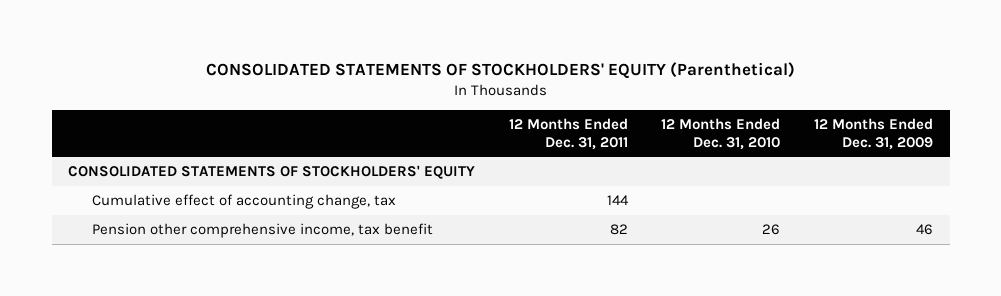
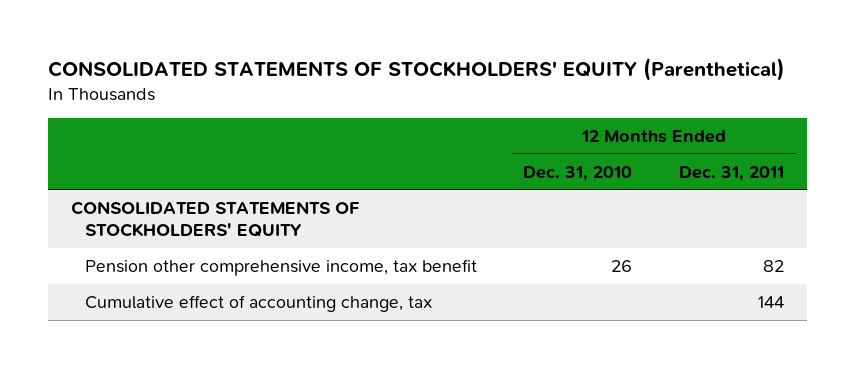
[813,117,933,150] 12 Months Ended Dec. 31, 2009 -> none
[91,193,396,209] Cumulative effect of accounting change, tax -> [84,294,432,312] Cumulative effect of accounting change, tax

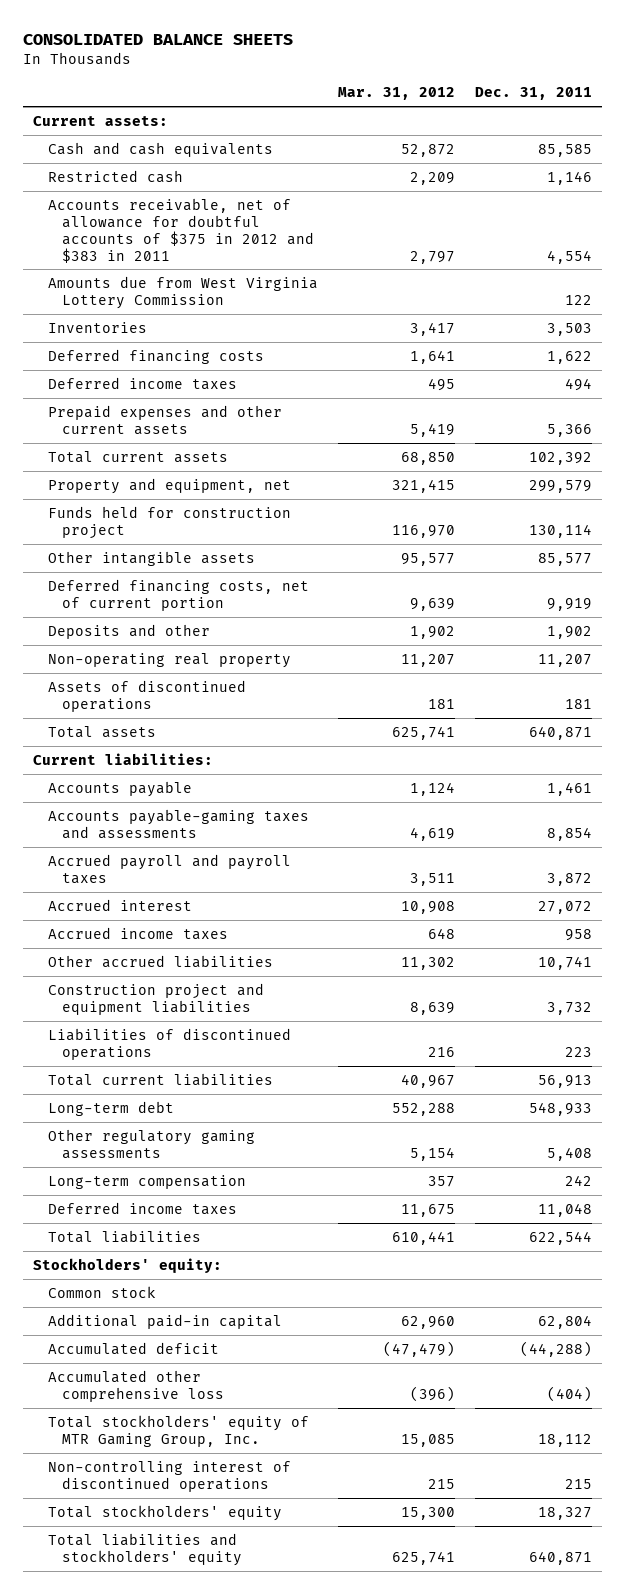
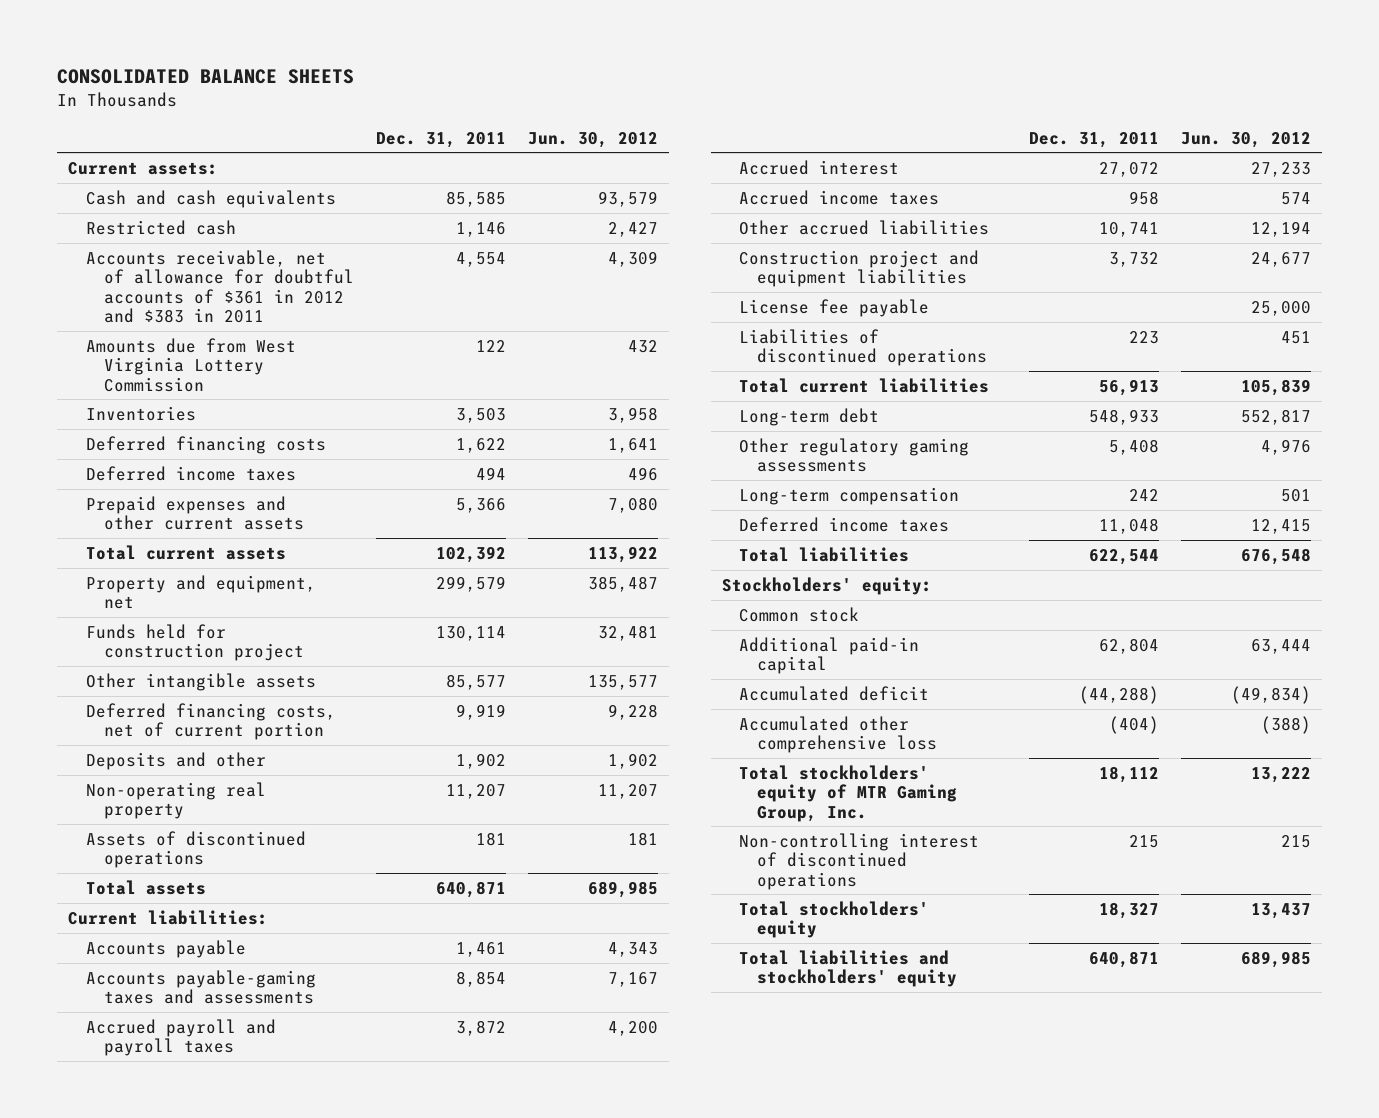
[337,87,455,101] Mar. 31, 2012 -> none
none -> [527,131,658,148] Jun. 30, 2012
[47,197,315,263] Accounts receivable, net of allowance for doubtful accounts of $375 in 2012 and $383 in 2011 -> [85,249,354,323] Accounts receivable, net of allowance for doubtful accounts of $361 in 2012 and $383 in 2011
none -> [739,298,930,317] License fee payable

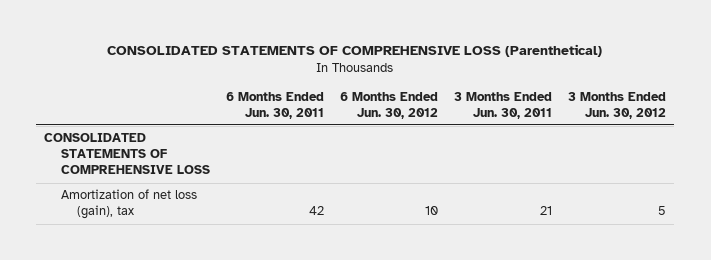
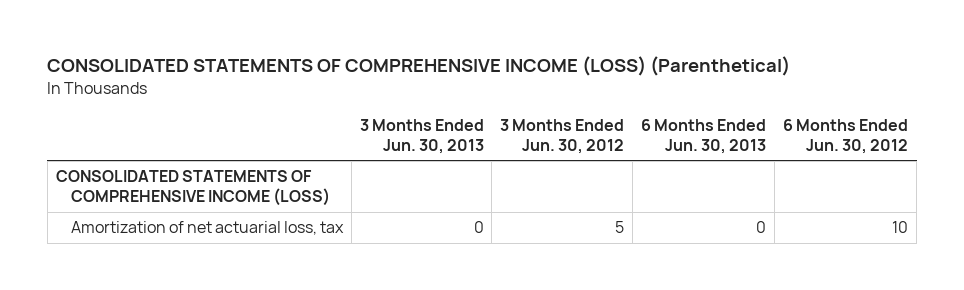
[107,44,603,58] CONSOLIDATED STATEMENTS OF COMPREHENSIVE LOSS (Parenthetical) -> [47,55,791,76] CONSOLIDATED STATEMENTS OF COMPREHENSIVE INCOME (LOSS) (Parenthetical)
[225,91,324,119] 6 Months Ended Jun. 30, 2011 -> none
[454,91,553,119] 3 Months Ended Jun. 30, 2011 -> none
none -> [359,118,484,154] 3 Months Ended Jun. 30, 2013
none -> [641,118,767,154] 6 Months Ended Jun. 30, 2013
[44,133,210,175] CONSOLIDATED STATEMENTS OF COMPREHENSIVE LOSS -> [55,170,330,207] CONSOLIDATED STATEMENTS OF COMPREHENSIVE INCOME (LOSS)
[60,189,197,220] Amortization of net loss (gain), tax -> [70,221,344,236] Amortization of net actuarial loss, tax

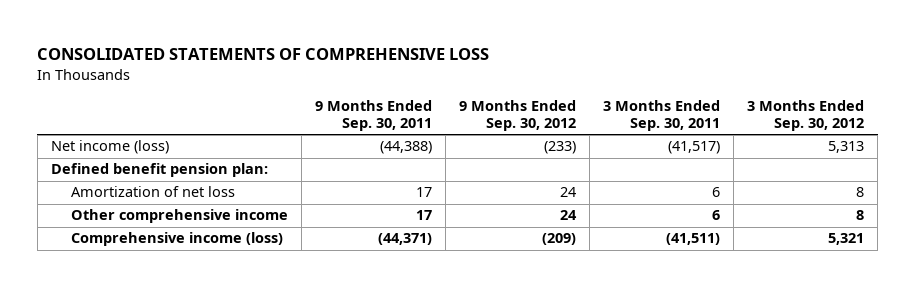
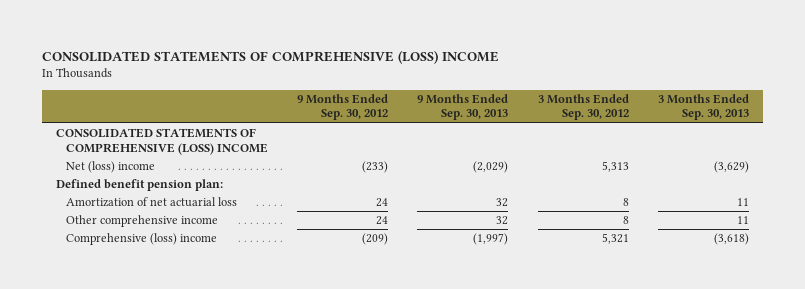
[37,47,490,60] CONSOLIDATED STATEMENTS OF COMPREHENSIVE LOSS -> [41,49,499,64] CONSOLIDATED STATEMENTS OF COMPREHENSIVE (LOSS) INCOME
[315,99,433,132] 9 Months Ended Sep. 30, 2011 -> none
[603,99,721,132] 3 Months Ended Sep. 30, 2011 -> none
none -> [417,94,509,121] 9 Months Ended Sep. 30, 2013
none -> [657,94,749,121] 3 Months Ended Sep. 30, 2013
none -> [56,128,269,155] CONSOLIDATED STATEMENTS OF COMPREHENSIVE (LOSS) INCOME
[50,140,169,155] Net income (loss) -> [66,161,156,174] Net (loss) income
[71,186,236,198] Amortization of net loss -> [66,197,238,208] Amortization of net actuarial loss
[71,232,284,247] Comprehensive income (loss) -> [66,233,218,246] Comprehensive (loss) income

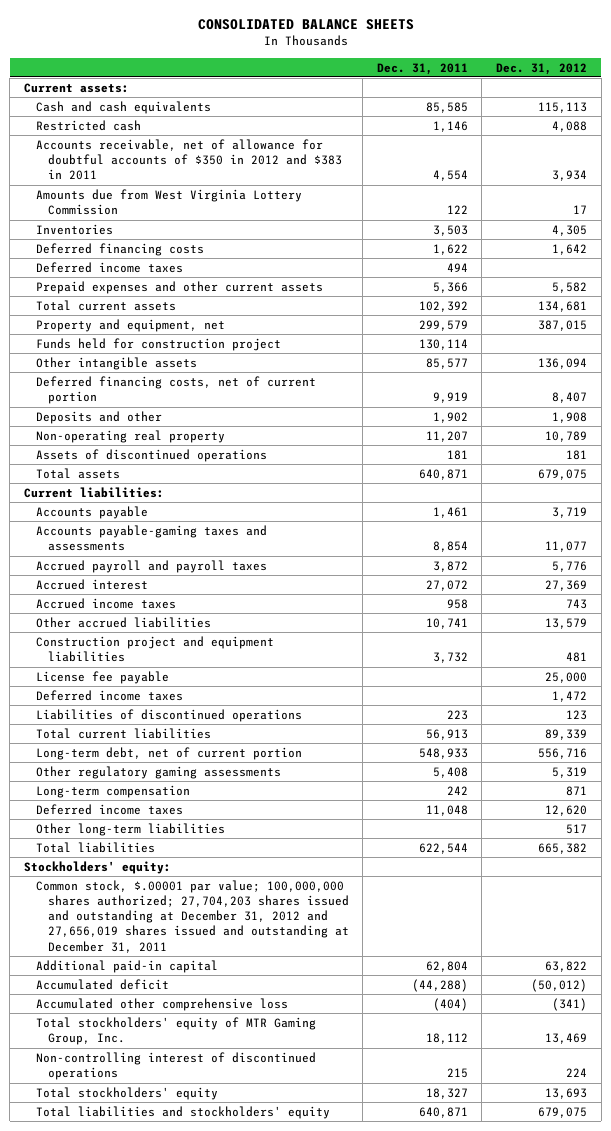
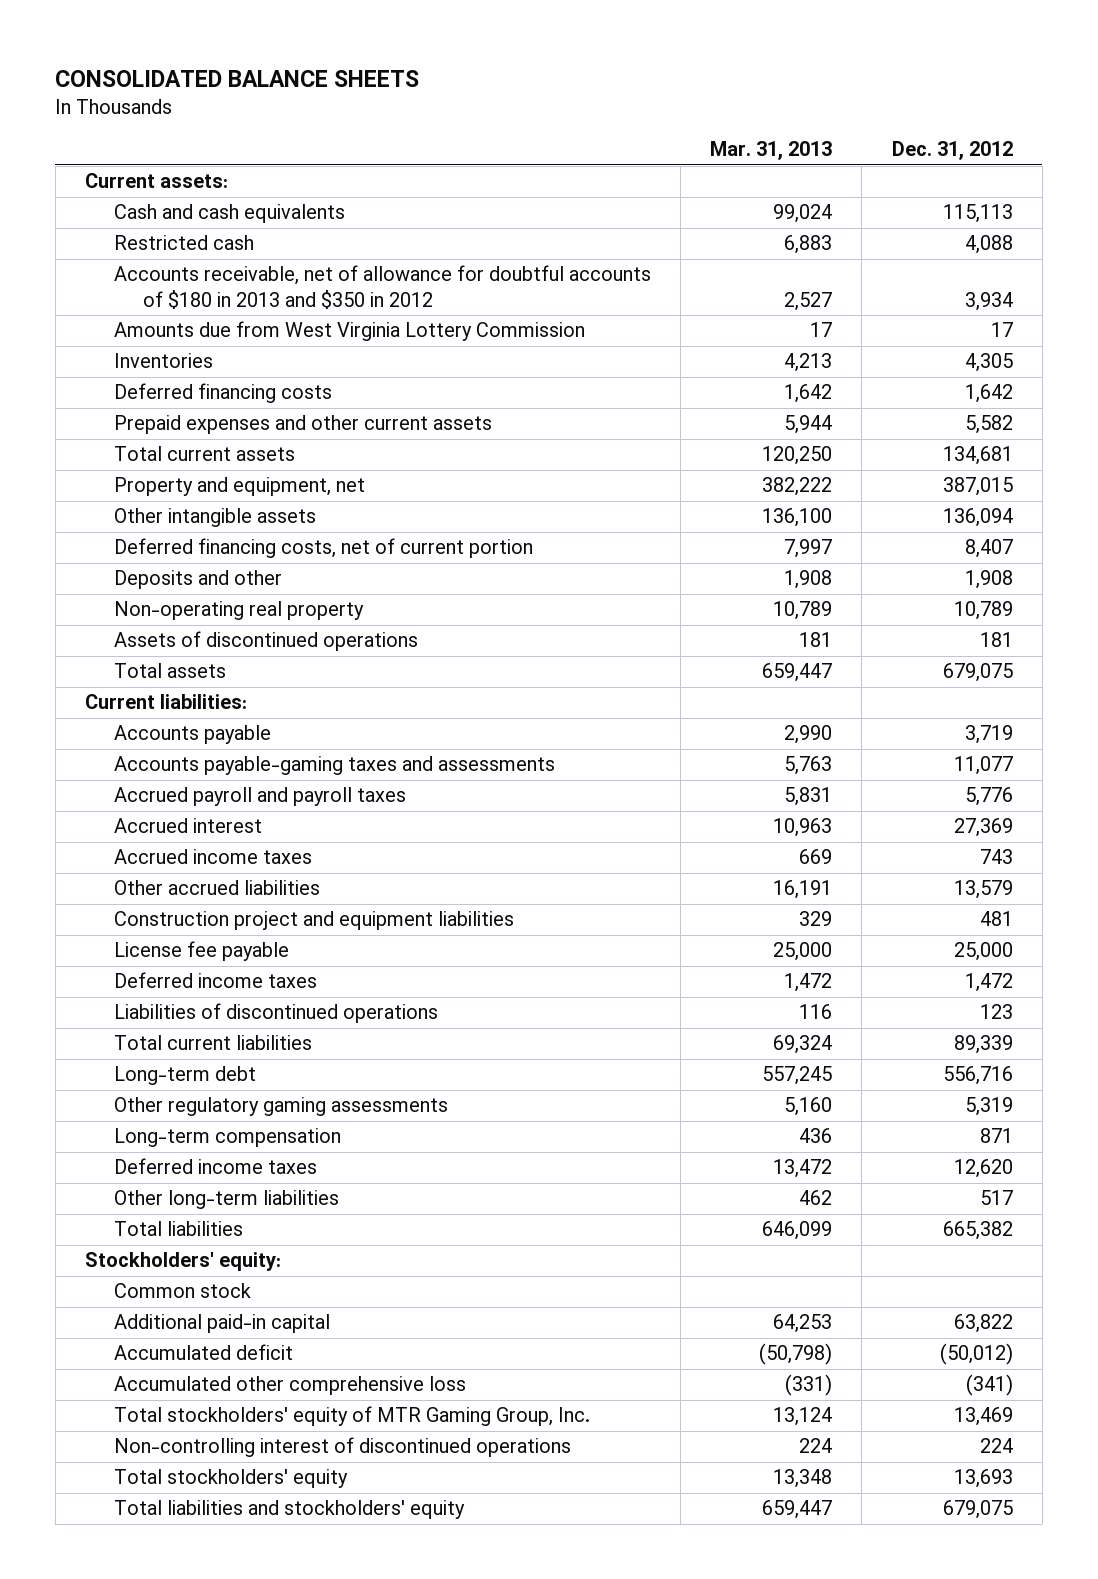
[376,62,468,75] Dec. 31, 2011 -> none
none -> [710,141,833,161] Mar. 31, 2013
[35,138,342,181] Accounts receivable, net of allowance for doubtful accounts of $350 in 2012 and $383 in 2011 -> [113,265,651,310] Accounts receivable, net of allowance for doubtful accounts of $180 in 2013 and $350 in 2012
[35,261,183,273] Deferred income taxes -> none
[35,337,281,351] Funds held for construction project -> none
[35,746,302,760] Long-term debt, net of current portion -> [113,1066,256,1086] Long-term debt
[35,879,349,953] Common stock, $.00001 par value; 100,000,000 shares authorized; 27,704,203 shares issued and outstanding at December 31, 2012 and 27,656,019 shares issued and outstanding at December 31, 2011 -> [113,1283,251,1299] Common stock

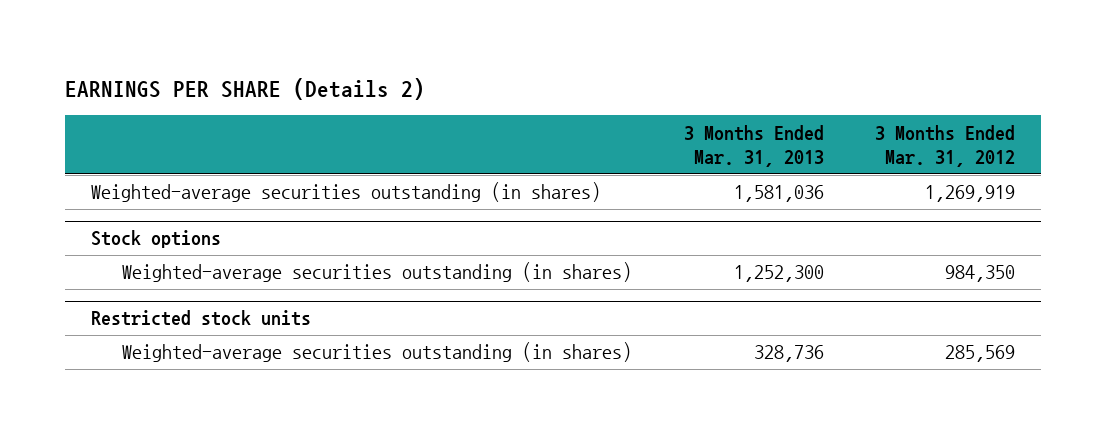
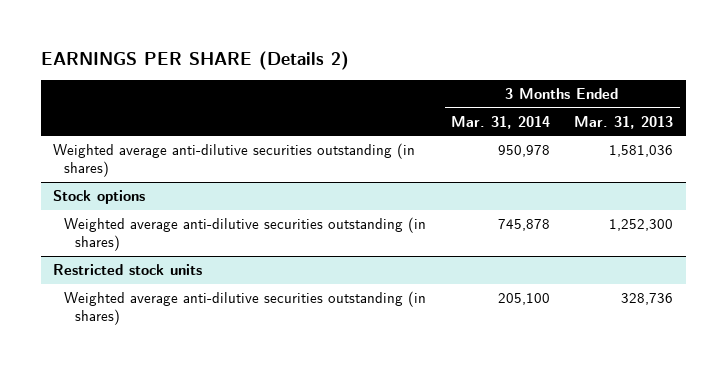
[875,124,1016,167] 3 Months Ended Mar. 31, 2012 -> none
none -> [450,115,550,129] Mar. 31, 2014
[91,182,602,203] Weighted-average securities outstanding (in shares) -> [53,143,416,178] Weighted average anti-dilutive securities outstanding (in shares)
[121,262,632,283] Weighted-average securities outstanding (in shares) -> [64,217,427,252] Weighted average anti-dilutive securities outstanding (in shares)
[121,342,632,363] Weighted-average securities outstanding (in shares) -> [64,291,427,326] Weighted average anti-dilutive securities outstanding (in shares)

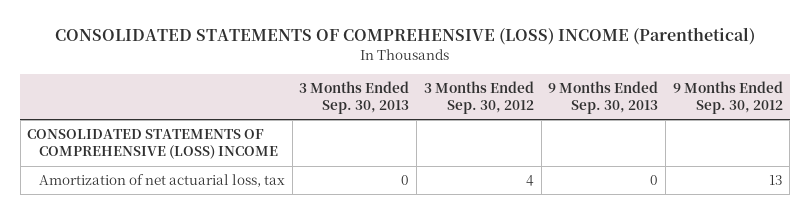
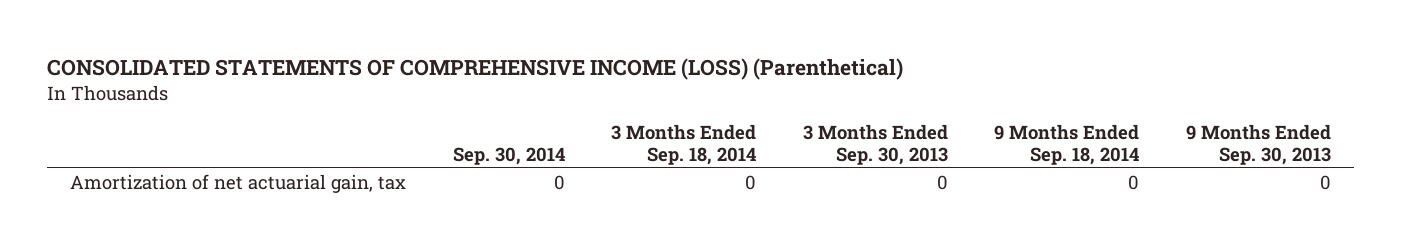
[54,27,755,46] CONSOLIDATED STATEMENTS OF COMPREHENSIVE (LOSS) INCOME (Parenthetical) -> [47,58,904,81] CONSOLIDATED STATEMENTS OF COMPREHENSIVE INCOME (LOSS) (Parenthetical)
[423,80,534,115] 3 Months Ended Sep. 30, 2012 -> none
[672,80,783,115] 9 Months Ended Sep. 30, 2012 -> none
none -> [452,146,565,165] Sep. 30, 2014
none -> [611,123,757,165] 3 Months Ended Sep. 18, 2014
none -> [994,123,1140,165] 9 Months Ended Sep. 18, 2014
[27,129,279,160] CONSOLIDATED STATEMENTS OF COMPREHENSIVE (LOSS) INCOME -> none
[39,174,286,188] Amortization of net actuarial loss, tax -> [70,174,407,194] Amortization of net actuarial gain, tax

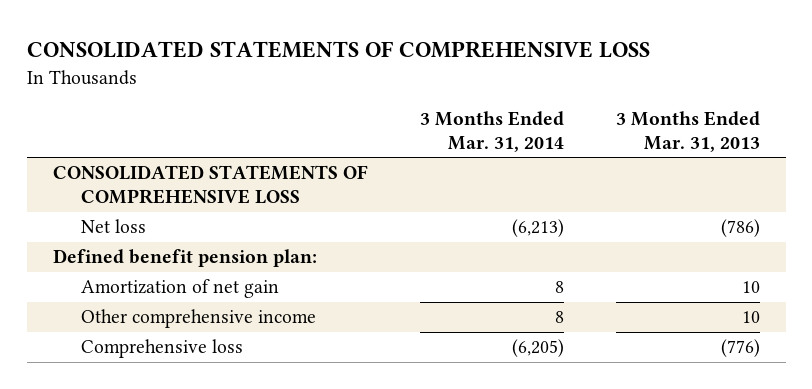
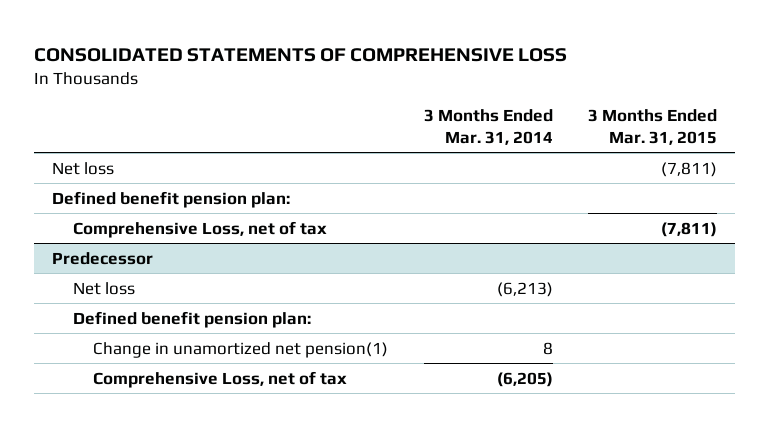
[615,110,760,152] 3 Months Ended Mar. 31, 2013 -> none
none -> [588,109,718,145] 3 Months Ended Mar. 31, 2015
[52,165,368,205] CONSOLIDATED STATEMENTS OF COMPREHENSIVE LOSS -> none
none -> [52,161,115,175] Net loss
none -> [52,190,291,208] Defined benefit pension plan:
none -> [72,220,327,238] Comprehensive Loss, net of tax
none -> [52,251,154,265] Predecessor
[80,309,316,329] Other comprehensive income -> none
[80,279,279,299] Amortization of net gain -> [92,341,388,358] Change in unamortized net pension(1)
[80,339,243,359] Comprehensive loss -> [92,370,347,388] Comprehensive Loss, net of tax

